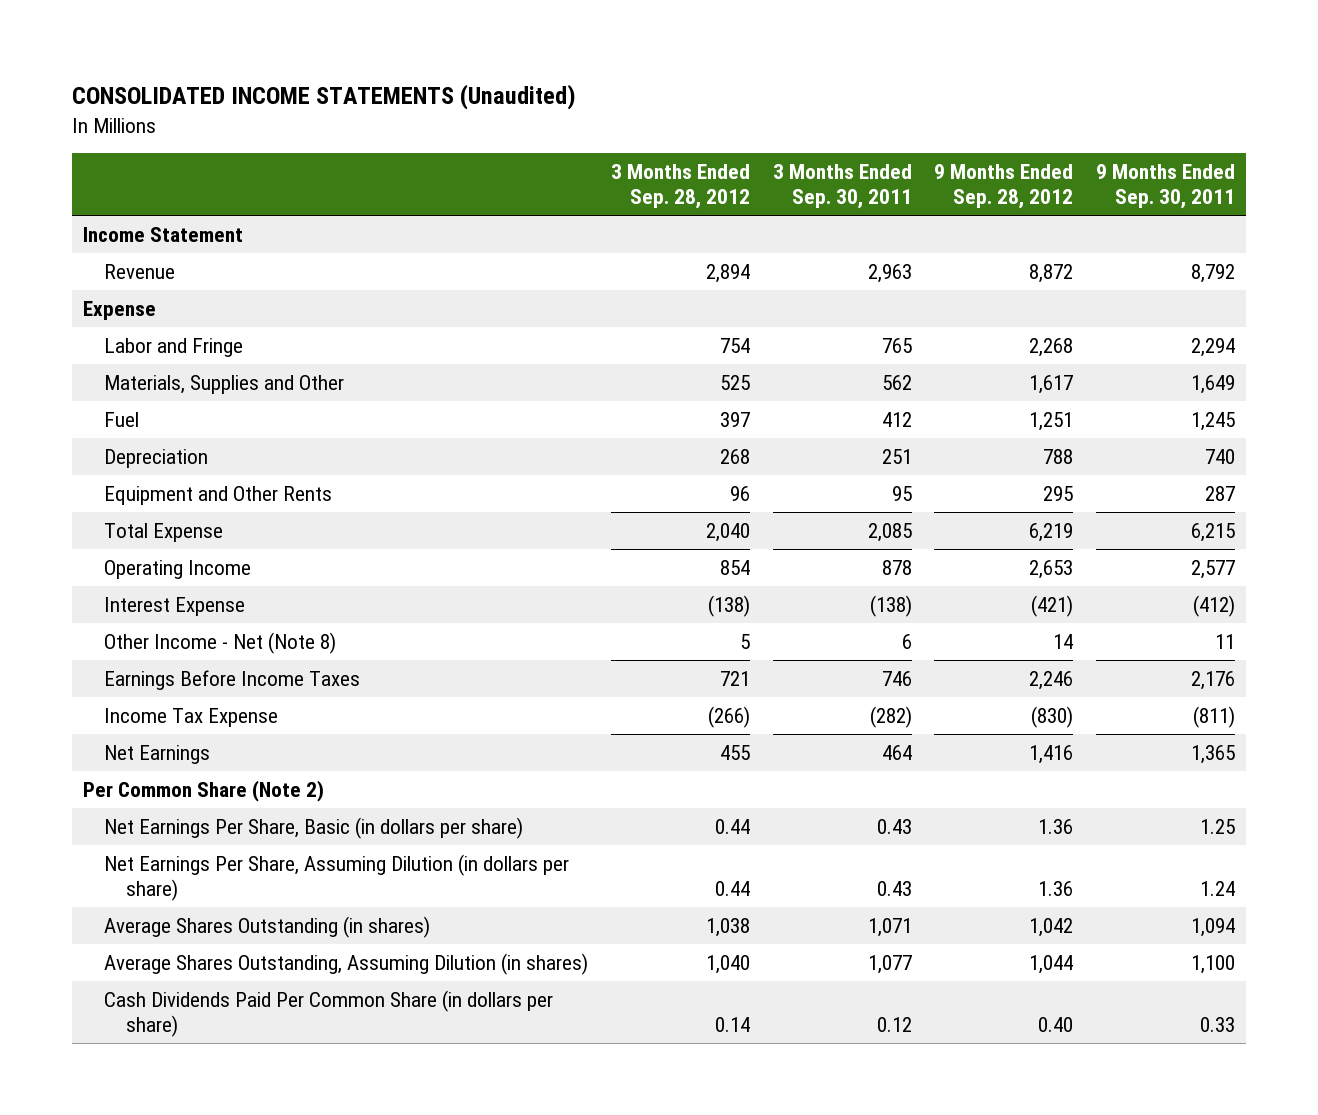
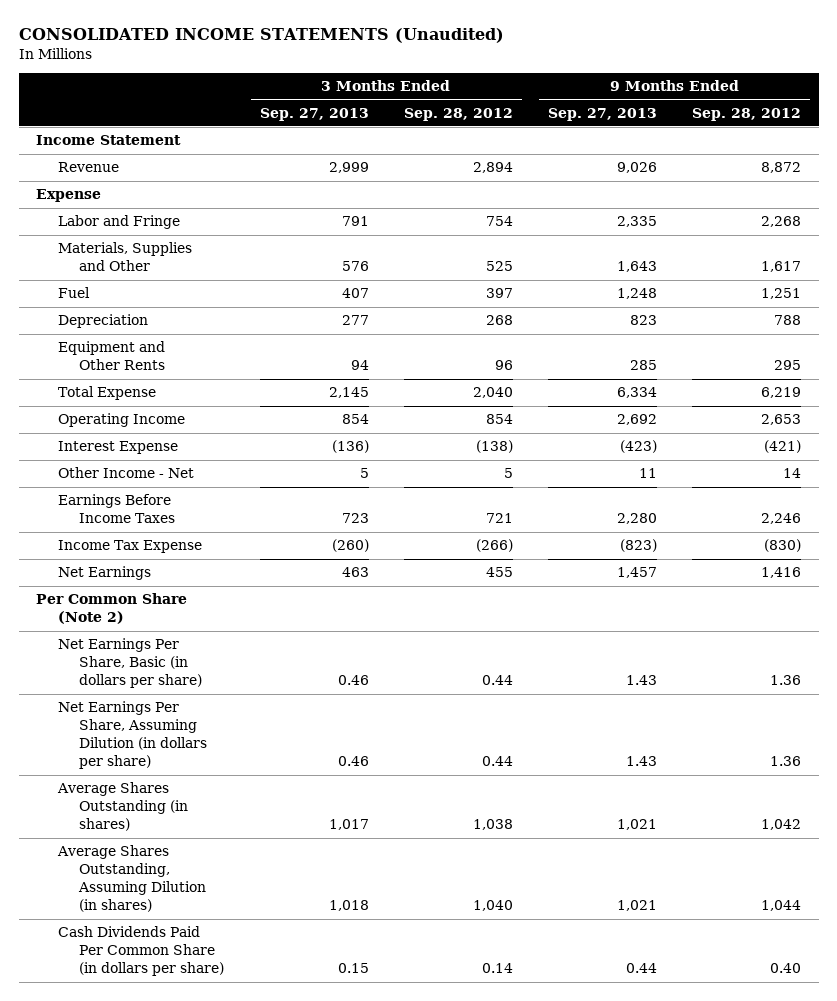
[772,164,912,210] 3 Months Ended Sep. 30, 2011 -> none
[1095,164,1235,210] 9 Months Ended Sep. 30, 2011 -> none
none -> [259,107,369,121] Sep. 27, 2013
none -> [548,107,658,121] Sep. 27, 2013
[104,631,337,654] Other Income - Net (Note 8) -> [57,467,194,479] Other Income - Net

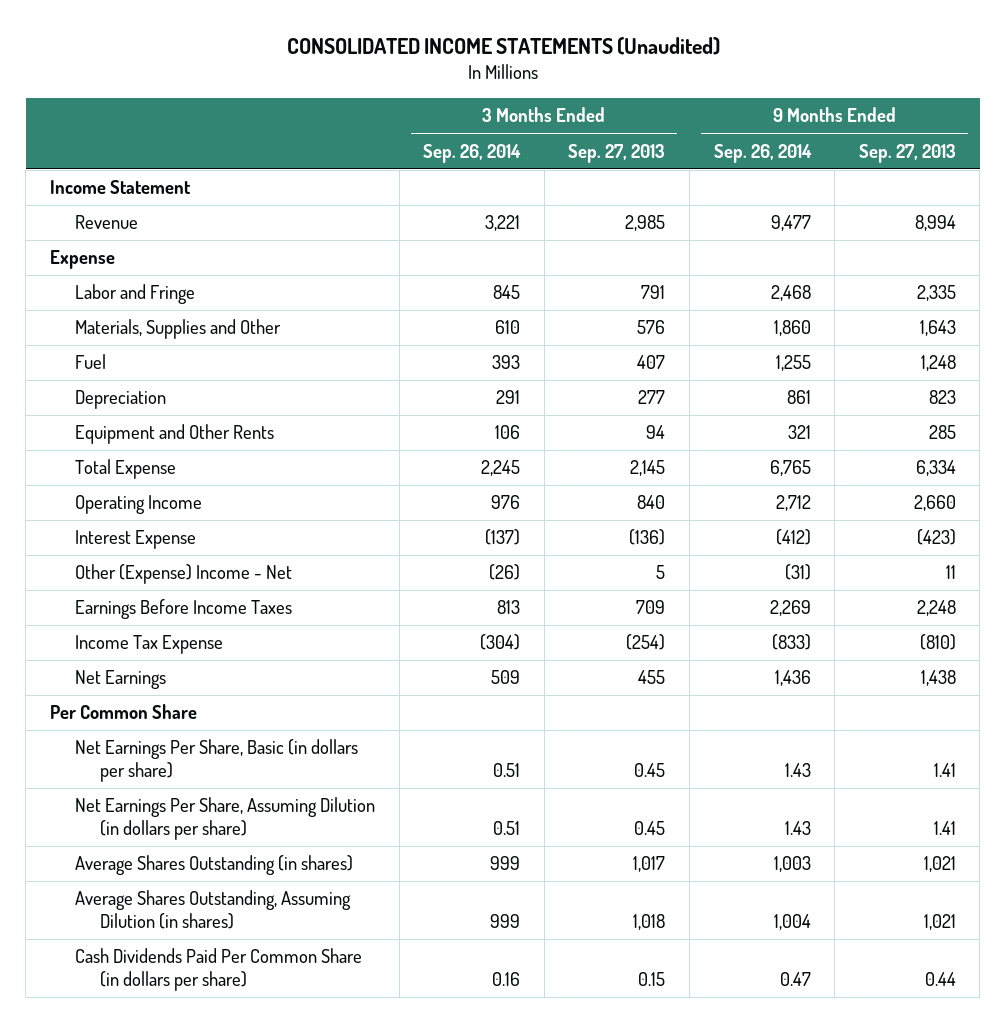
[403,107,513,121] Sep. 28, 2012 -> none
[692,107,802,121] Sep. 28, 2012 -> none
none -> [423,143,522,163] Sep. 26, 2014
none -> [713,143,812,163] Sep. 26, 2014
[328,162,369,174] 2,999 -> [625,215,666,232] 2,985
[617,162,658,174] 9,026 -> [914,215,956,232] 8,994
[341,414,369,425] 854 -> [637,495,666,510] 840
[617,414,658,426] 2,692 -> [913,495,956,512] 2,660
[57,467,194,479] Other Income - Net -> [74,564,292,585] Other (Expense) Income - Net
[341,513,369,524] 723 -> [636,600,666,615] 709
[617,513,658,525] 2,280 -> [916,600,956,617] 2,248
[331,539,369,553] (260) -> [626,634,666,651] (254)
[620,539,658,553] (823) -> [919,634,956,651] (810)
[341,567,369,578] 463 -> [638,670,666,685] 455
[617,567,658,579] 1,457 -> [920,670,956,687] 1,438
[36,593,188,625] Per Common Share (Note 2) -> [49,704,197,720] Per Common Share
[337,675,369,686] 0.46 -> [634,763,666,778] 0.45
[626,675,658,686] 1.43 -> [933,763,956,778] 1.41
[337,756,369,767] 0.46 -> [634,821,666,836] 0.45
[626,756,658,767] 1.43 -> [933,821,956,836] 1.41

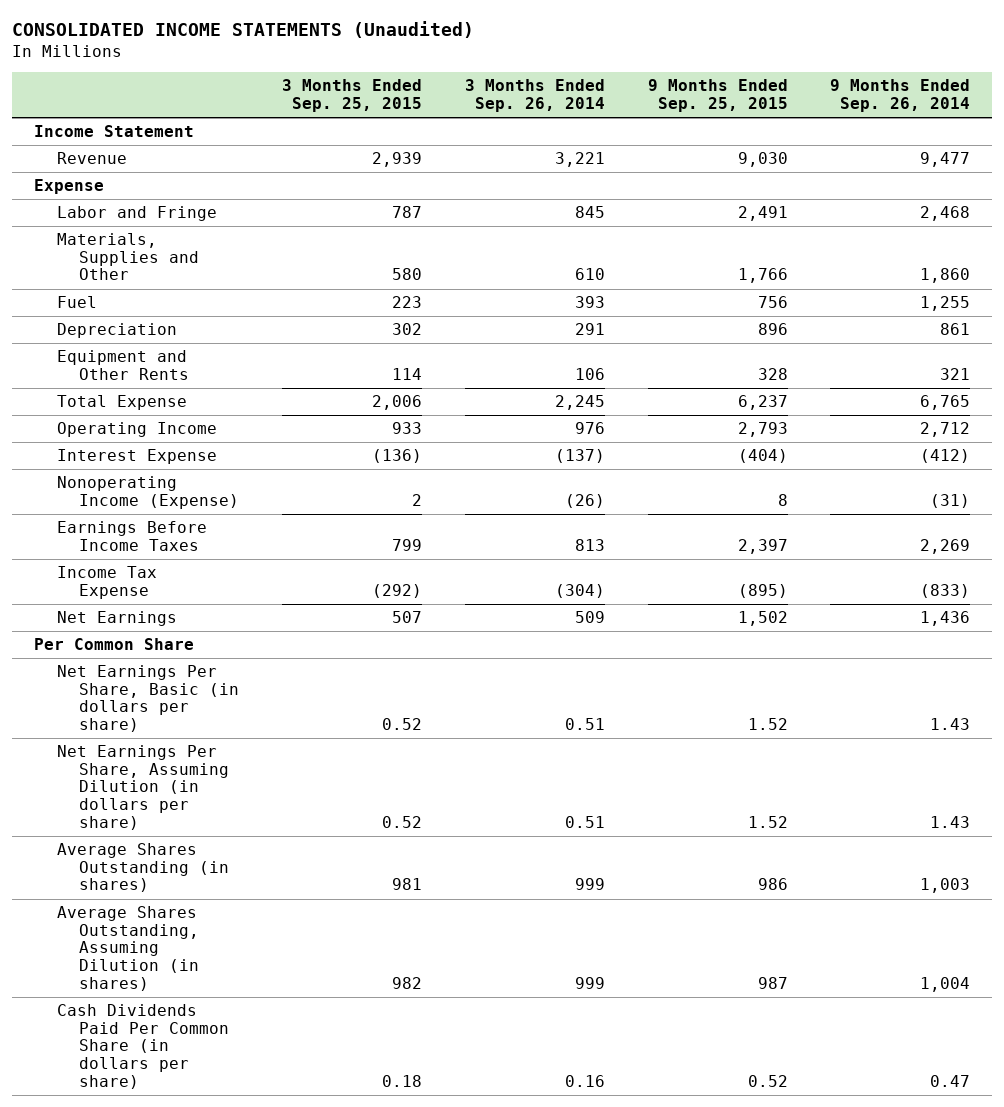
[568,143,666,163] Sep. 27, 2013 -> none
[858,143,956,163] Sep. 27, 2013 -> none
none -> [282,79,423,113] 3 Months Ended Sep. 25, 2015
none -> [647,79,788,113] 9 Months Ended Sep. 25, 2015
[74,564,292,585] Other (Expense) Income - Net -> [56,476,240,509] Nonoperating Income (Expense)

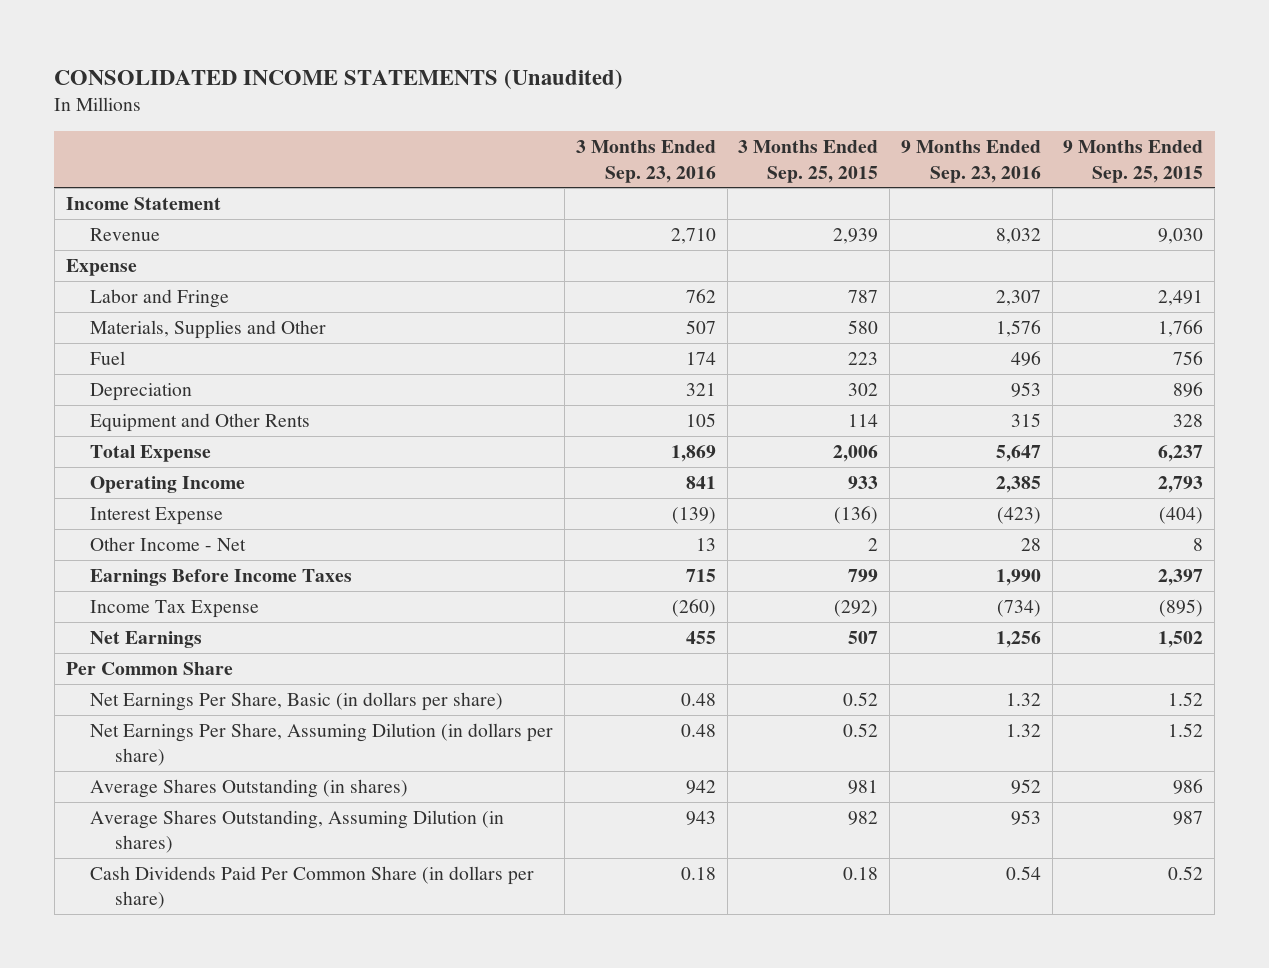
[464,79,605,113] 3 Months Ended Sep. 26, 2014 -> none
[830,79,971,113] 9 Months Ended Sep. 26, 2014 -> none
none -> [575,140,716,183] 3 Months Ended Sep. 23, 2016
none -> [900,140,1041,183] 9 Months Ended Sep. 23, 2016
[56,476,240,509] Nonoperating Income (Expense) -> [90,536,247,551] Other Income - Net

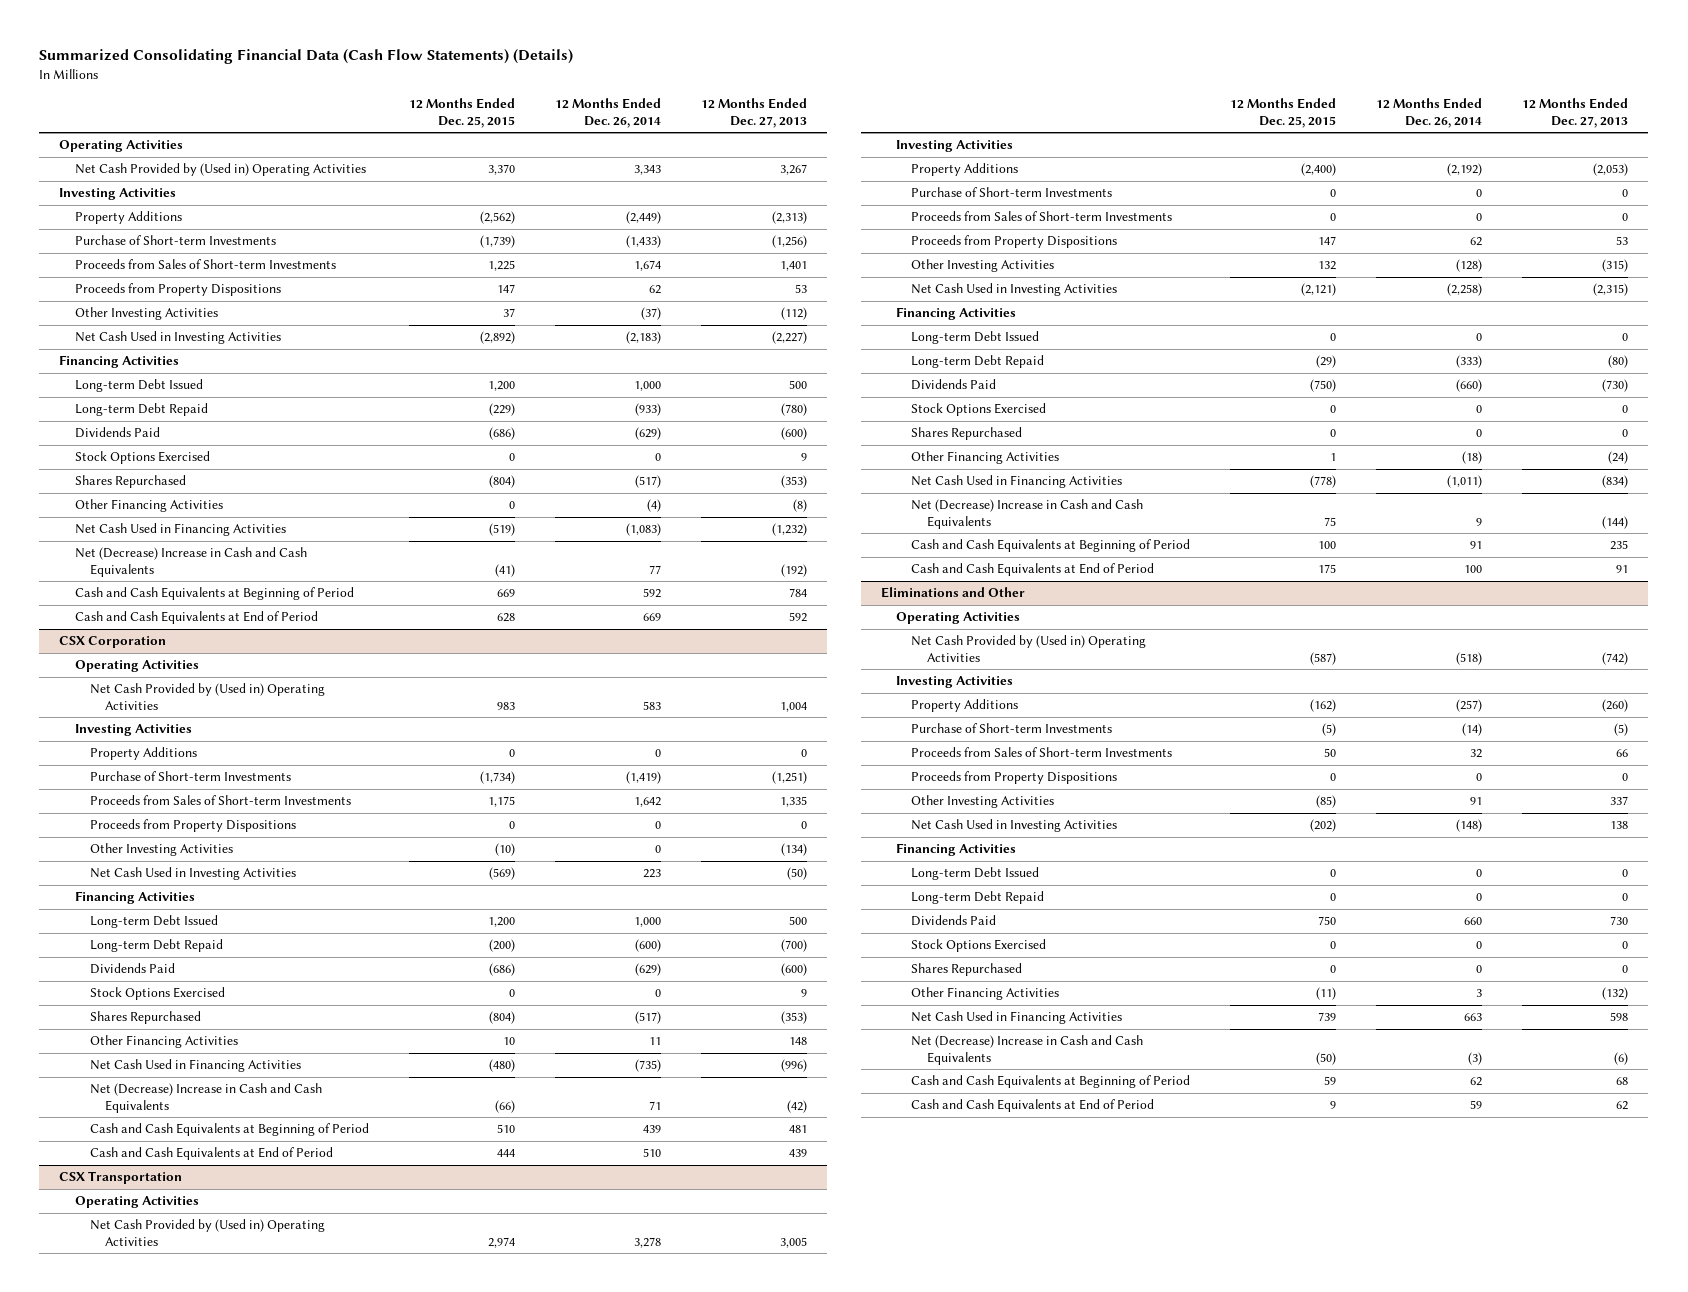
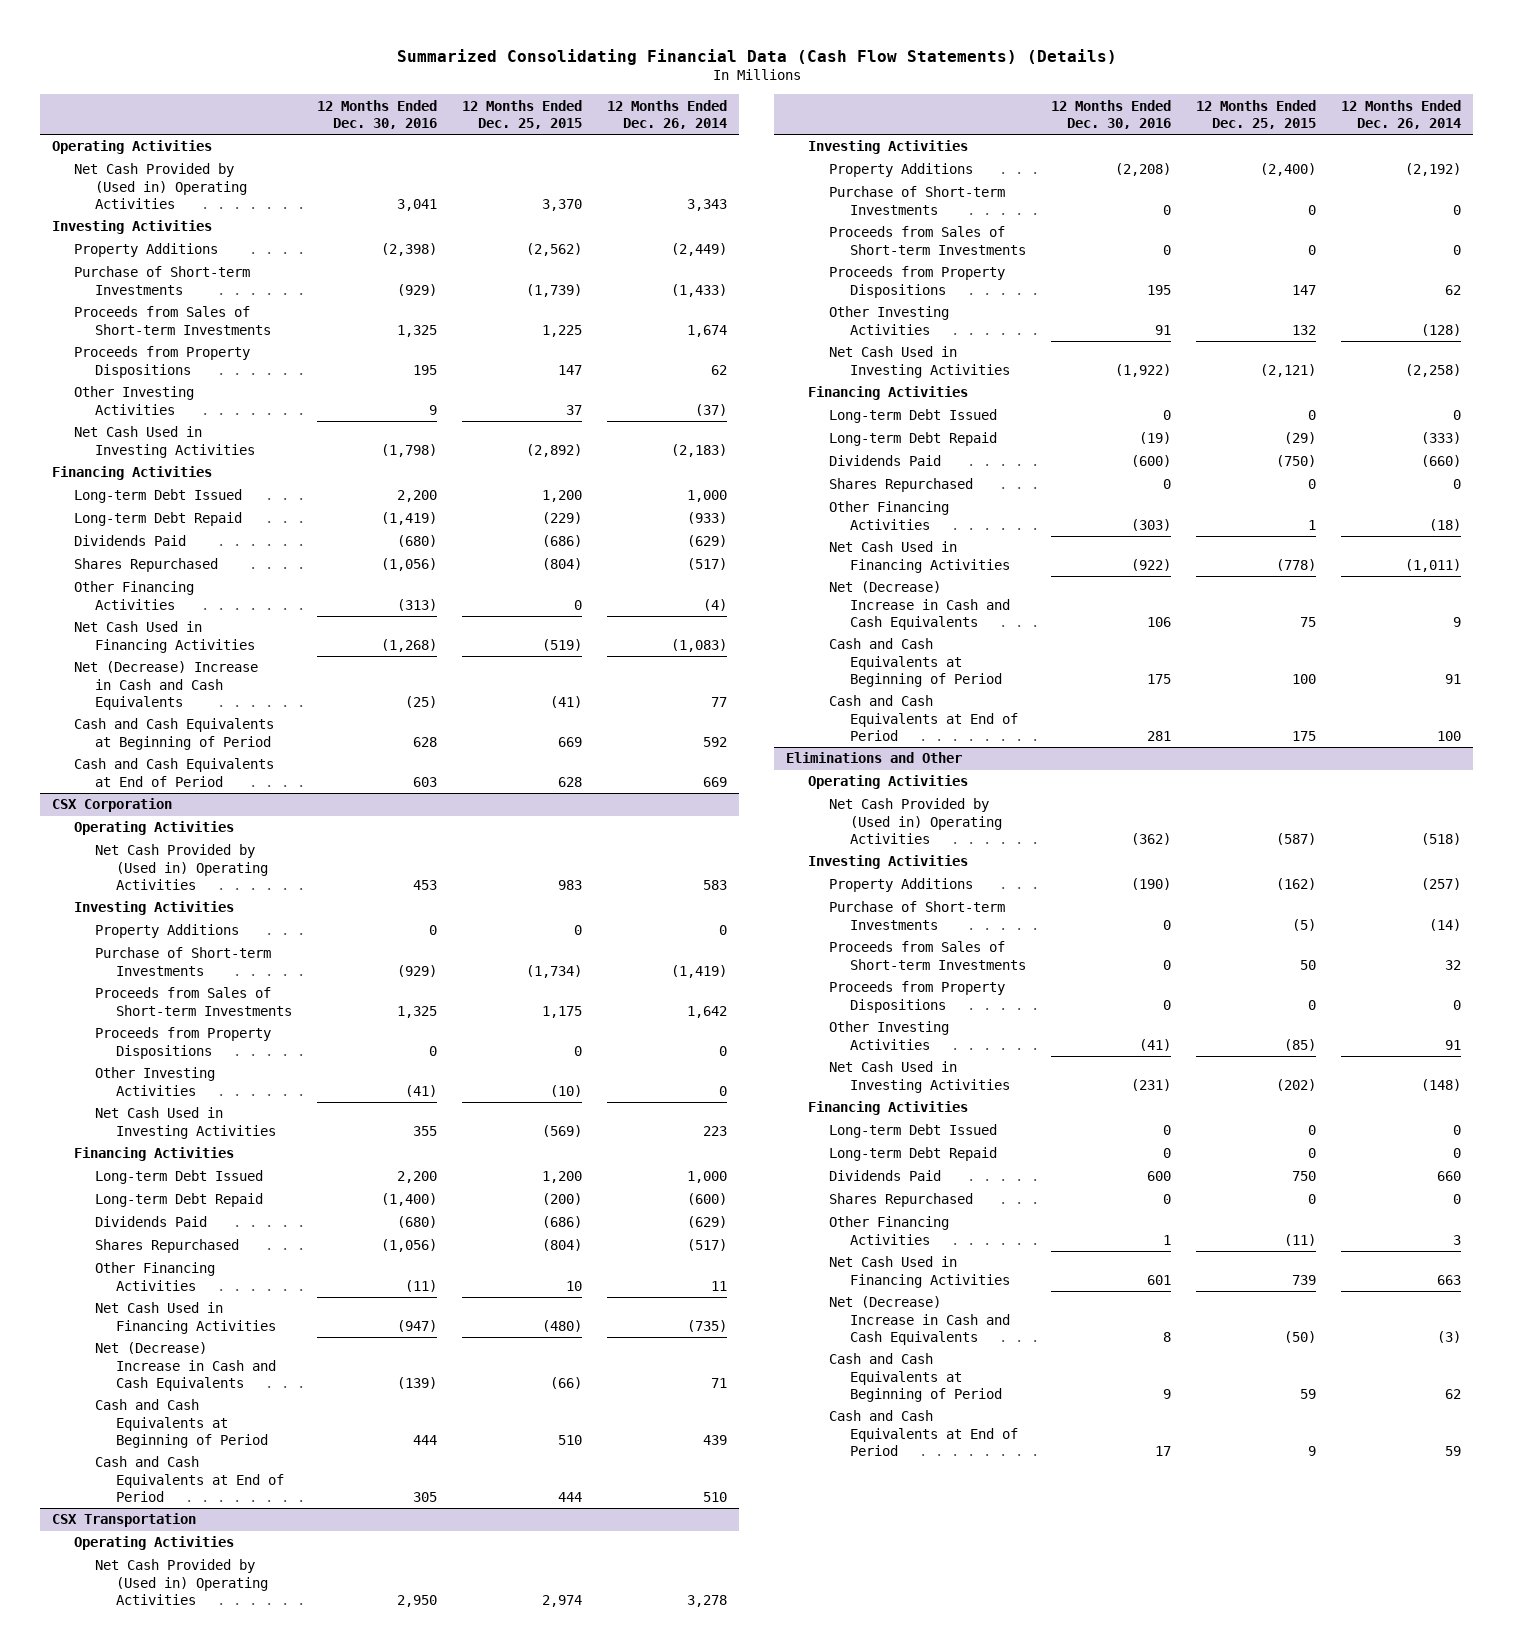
[700,98,807,128] 12 Months Ended Dec. 27, 2013 -> none
none -> [317,99,438,129] 12 Months Ended Dec. 30, 2016
[74,451,210,465] Stock Options Exercised -> none
[90,987,226,1001] Stock Options Exercised -> none
[911,403,1047,417] Stock Options Exercised -> none
[911,939,1047,953] Stock Options Exercised -> none

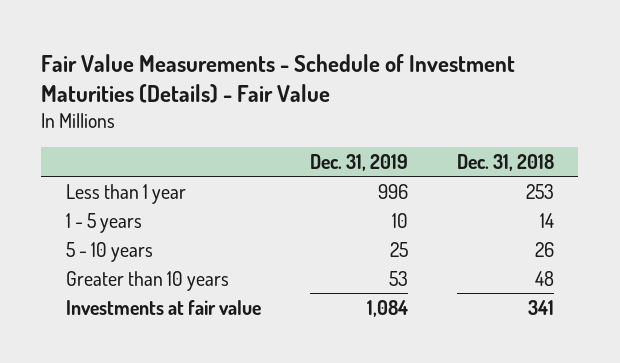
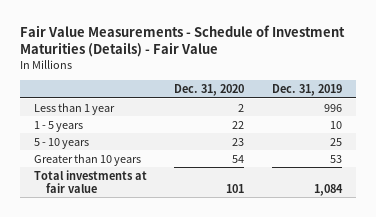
[456,153,554,171] Dec. 31, 2018 -> none
none -> [174,84,245,97] Dec. 31, 2020
[65,299,261,315] Investments at fair value -> [33,169,147,193] Total investments at fair value

